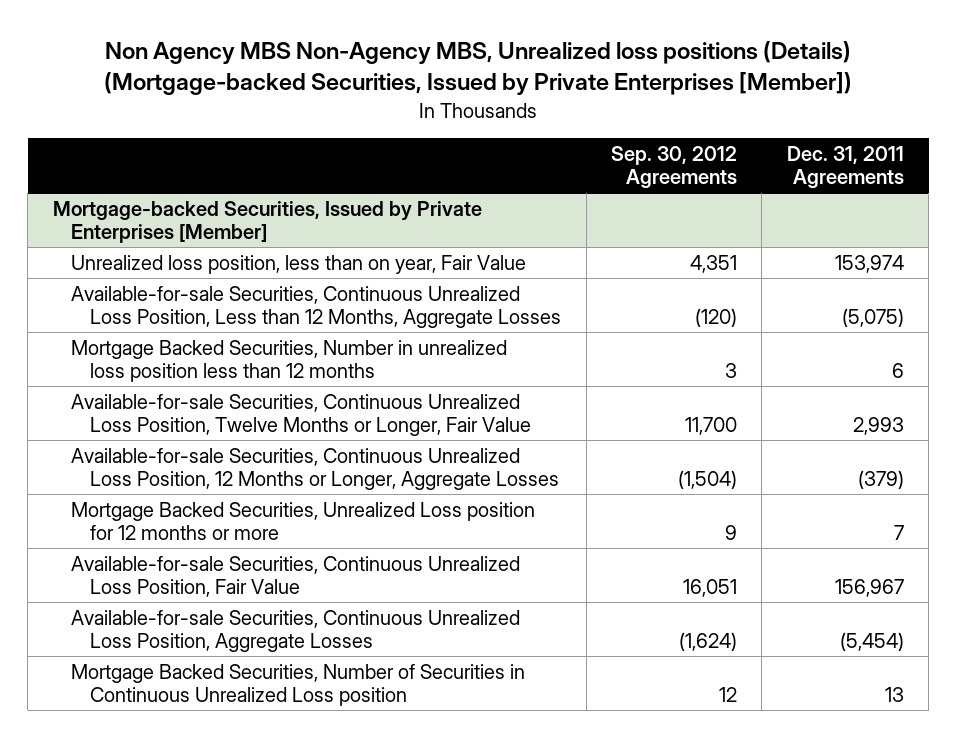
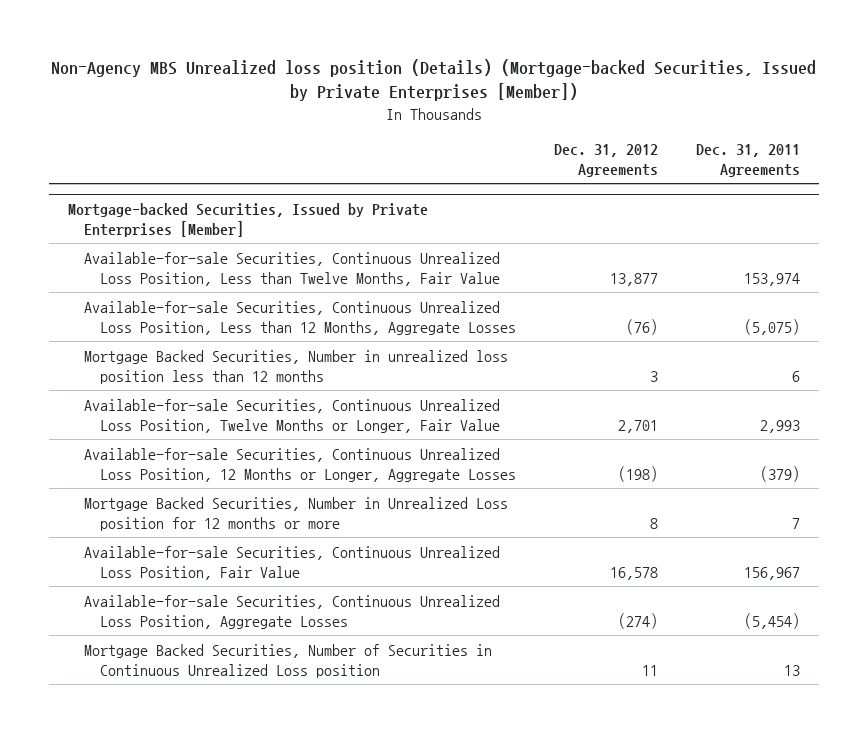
[104,41,853,96] Non Agency MBS Non-Agency MBS, Unrealized loss positions (Details) (Mortgage-backed Securities, Issued by Private Enterprises [Member]) -> [51,59,817,102] Non-Agency MBS Unrealized loss position (Details) (Mortgage-backed Securities, Issued by Private Enterprises [Member])
[611,145,738,189] Sep. 30, 2012 Agreements -> none
none -> [554,143,659,177] Dec. 31, 2012 Agreements
[71,254,527,274] Unrealized loss position, less than on year, Fair Value -> [83,251,501,286] Available-for-sale Securities, Continuous Unrealized Loss Position, Less than Twelve Months, Fair Value
[71,501,536,541] Mortgage Backed Securities, Unrealized Loss position for 12 months or more -> [83,496,508,531] Mortgage Backed Securities, Number in Unrealized Loss position for 12 months or more

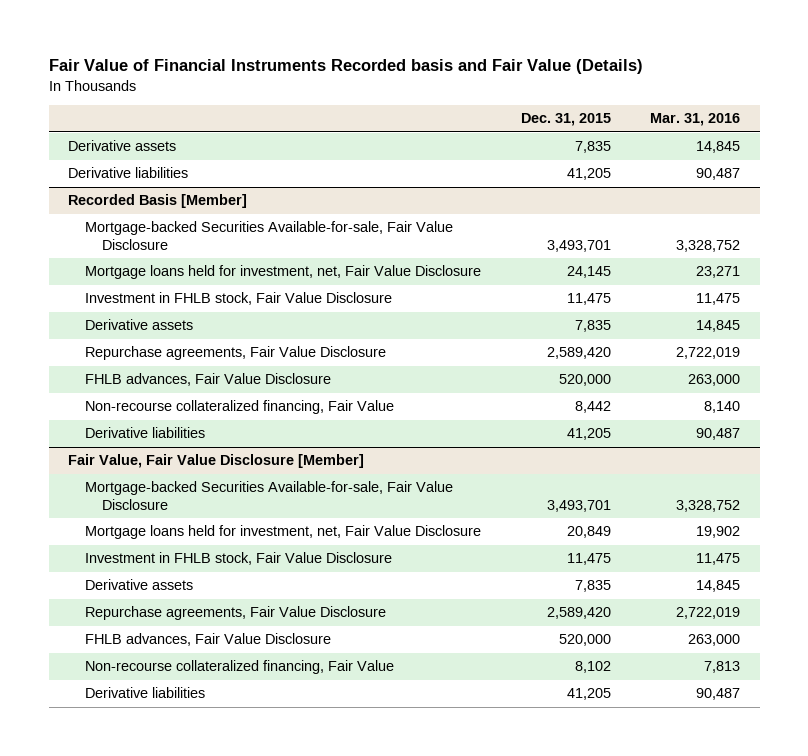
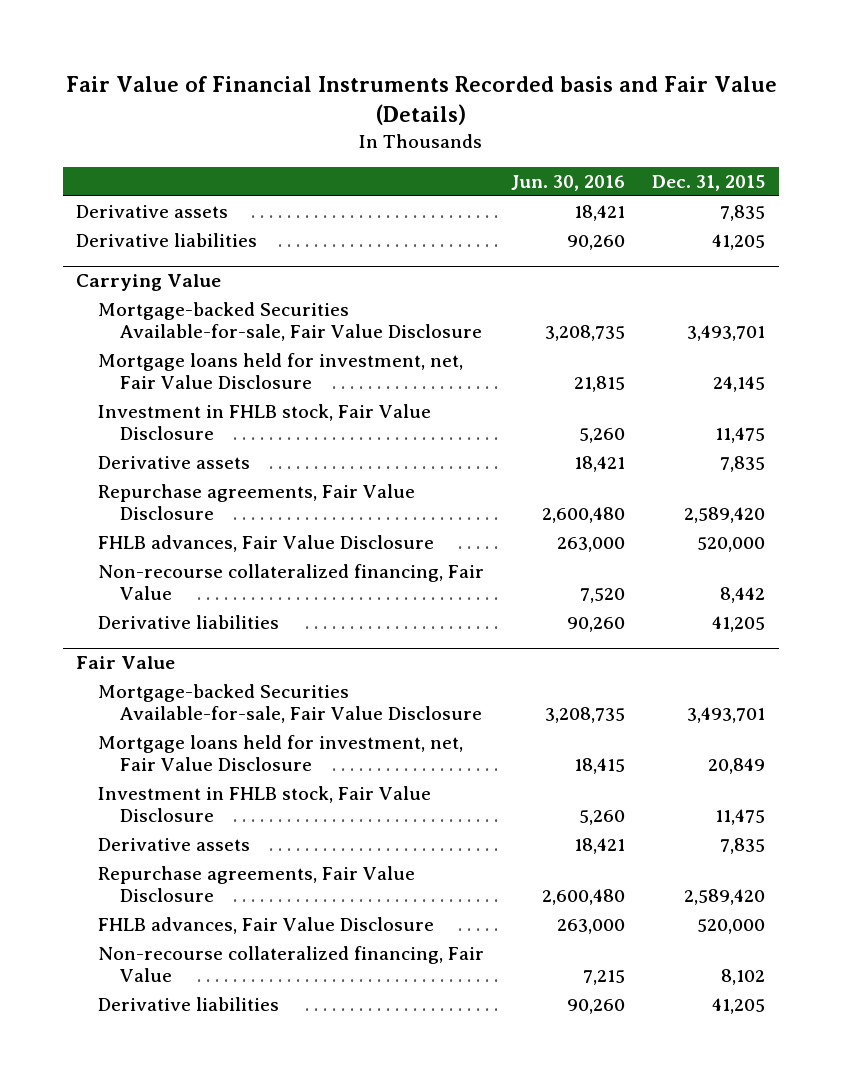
[649,113,740,127] Mar. 31, 2016 -> none
none -> [511,174,626,191] Jun. 30, 2016
[68,194,248,209] Recorded Basis [Member] -> [76,273,222,291] Carrying Value
[68,454,365,469] Fair Value, Fair Value Disclosure [Member] -> [76,655,176,669] Fair Value

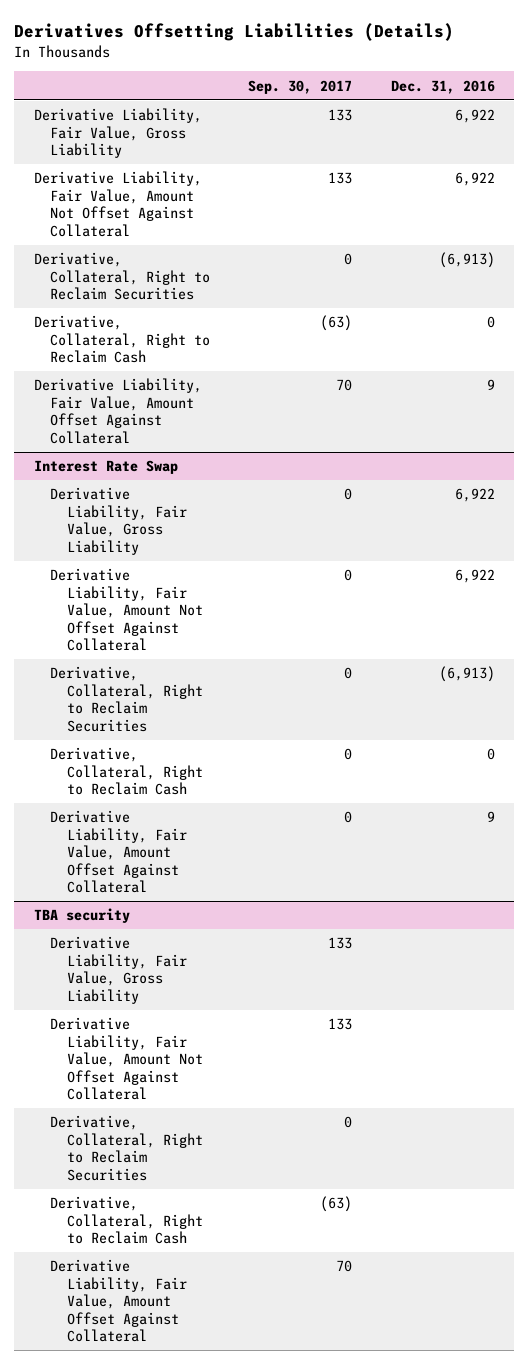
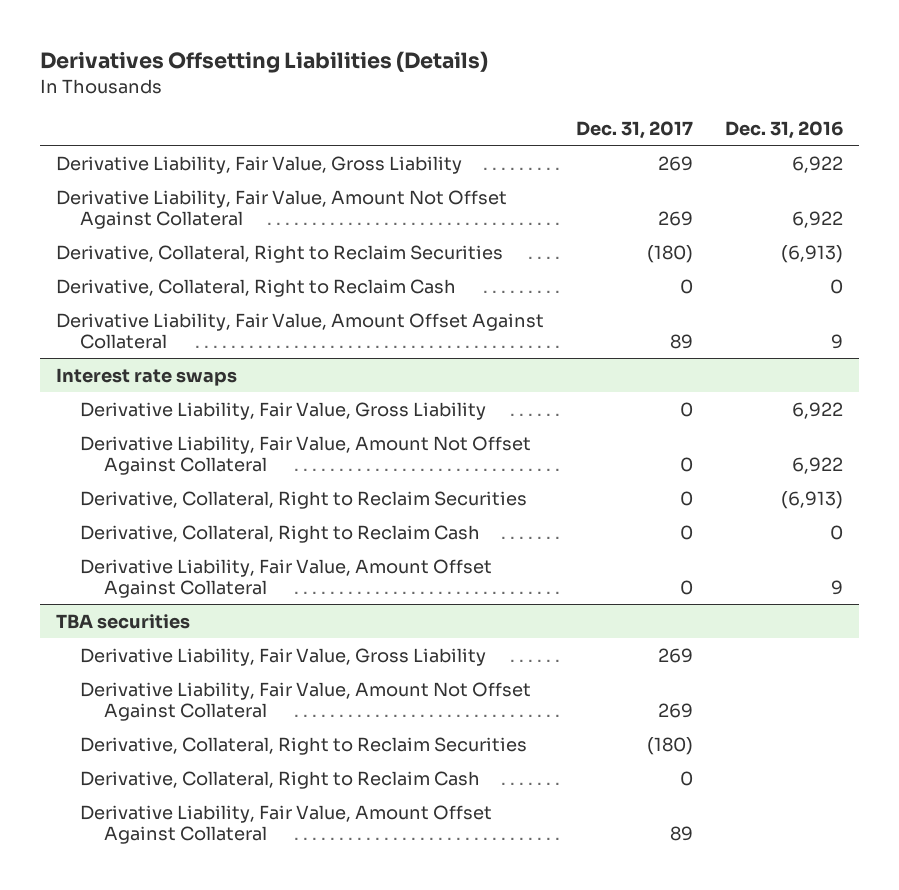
[248,79,353,94] Sep. 30, 2017 -> none
none -> [575,120,693,139] Dec. 31, 2017
[33,460,178,475] Interest Rate Swap -> [55,367,237,386] Interest rate swaps
[33,908,130,924] TBA security -> [55,613,190,629] TBA securities

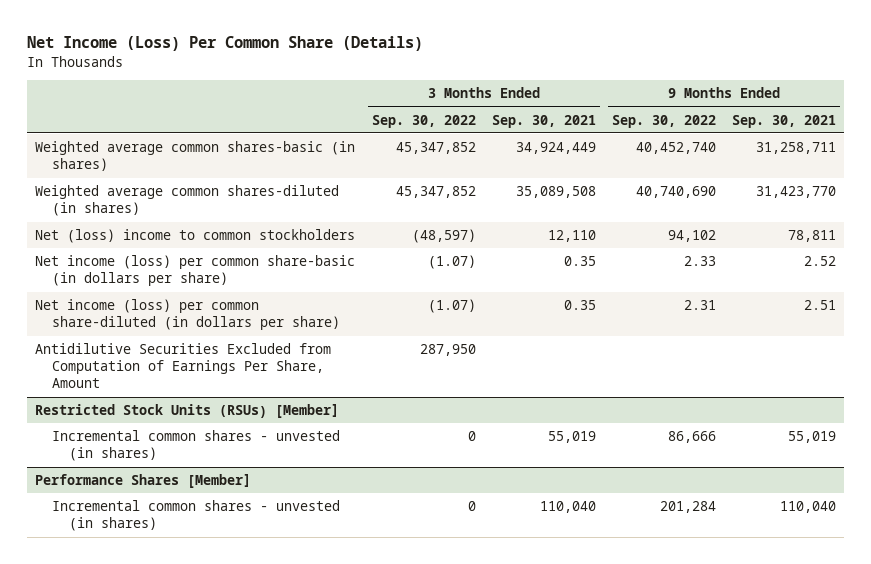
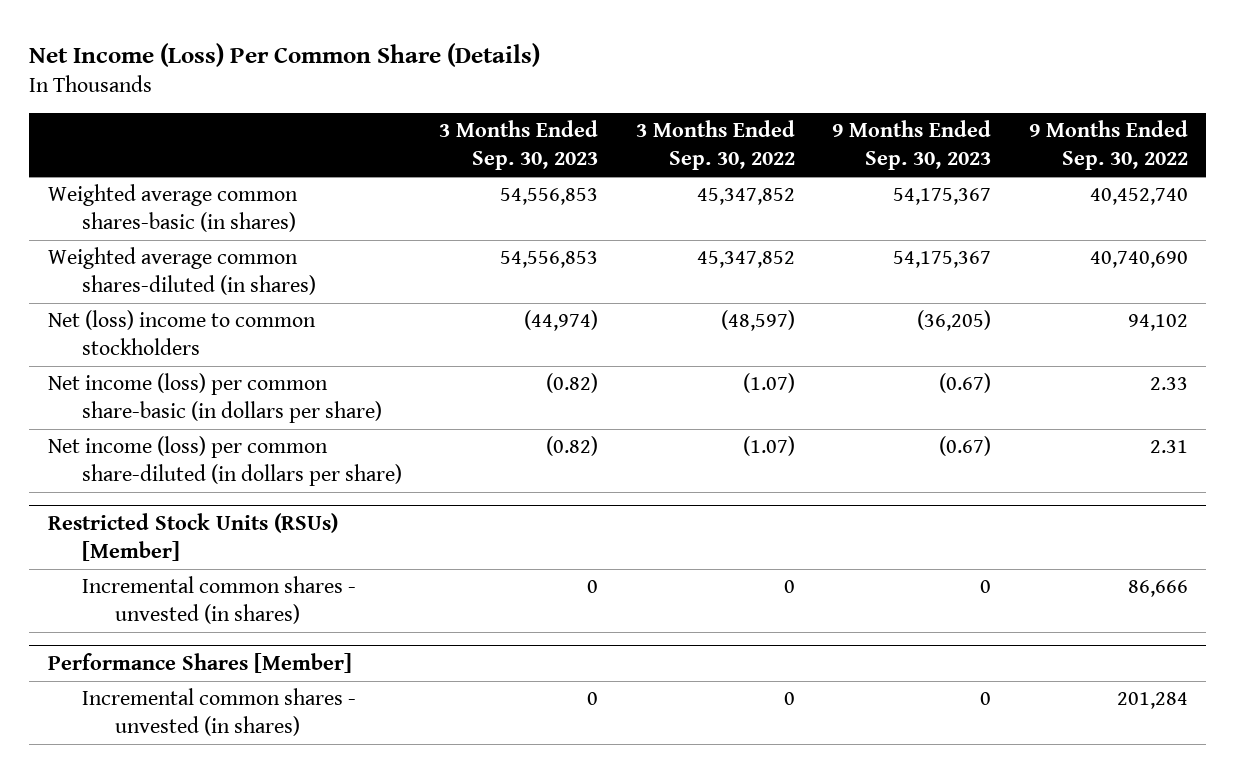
[491,114,596,128] Sep. 30, 2021 -> none
[731,114,836,128] Sep. 30, 2021 -> none
none -> [439,120,599,171] 3 Months Ended Sep. 30, 2023
none -> [832,120,992,171] 9 Months Ended Sep. 30, 2023
[35,343,332,389] Antidilutive Securities Excluded from Computation of Earnings Per Share, Amount -> none

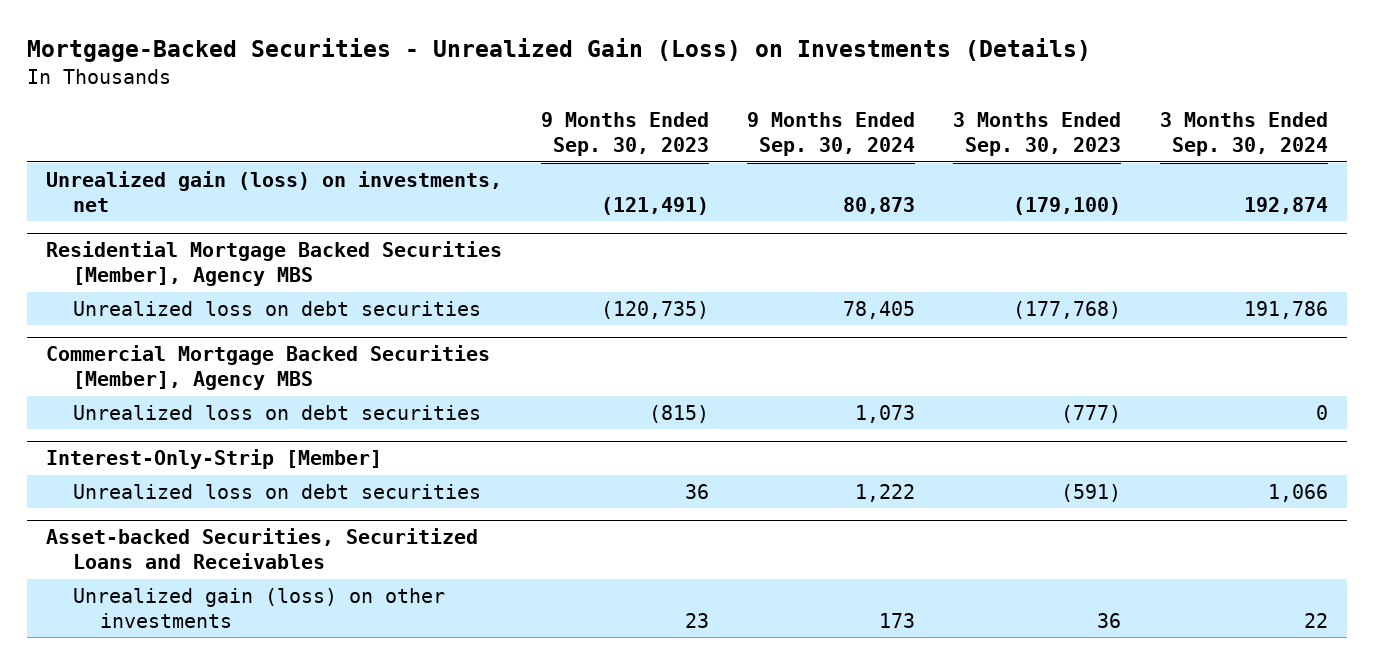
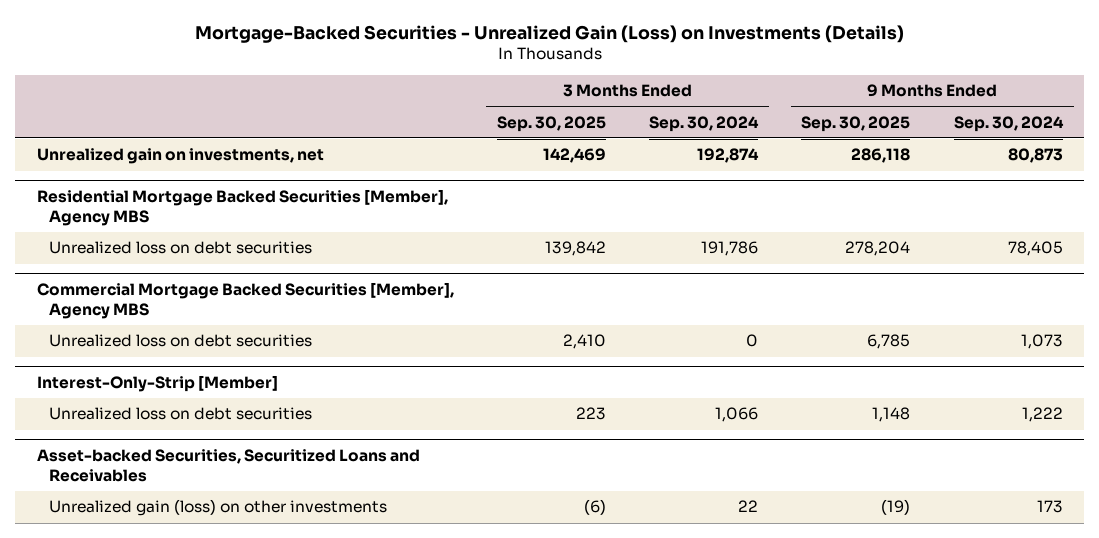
[540,111,709,157] 9 Months Ended Sep. 30, 2023 -> none
[953,111,1122,157] 3 Months Ended Sep. 30, 2023 -> none
none -> [496,115,606,132] Sep. 30, 2025
none -> [801,115,911,132] Sep. 30, 2025
[46,170,503,212] Unrealized gain (loss) on investments, net -> [36,148,324,165] Unrealized gain on investments, net

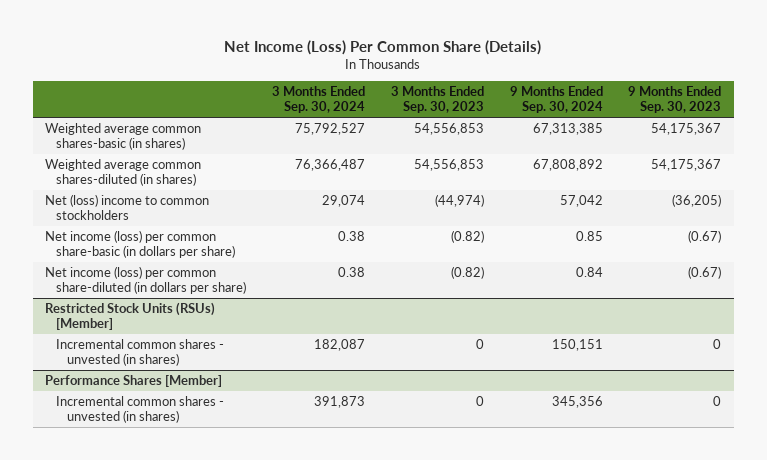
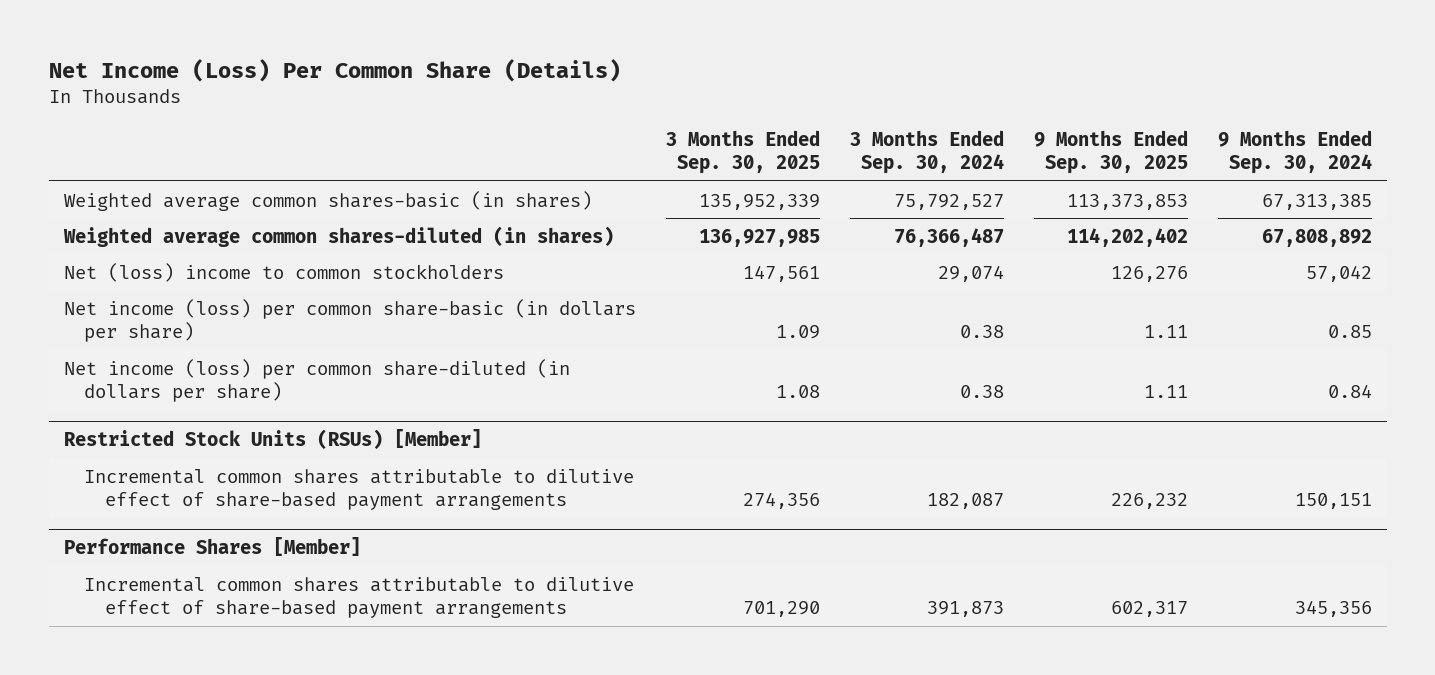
[390,86,484,114] 3 Months Ended Sep. 30, 2023 -> none
[628,86,722,114] 9 Months Ended Sep. 30, 2023 -> none
none -> [665,129,820,175] 3 Months Ended Sep. 30, 2025
none -> [1033,129,1188,175] 9 Months Ended Sep. 30, 2025
[56,339,225,366] Incremental common shares - unvested (in shares) -> [84,468,635,510] Incremental common shares attributable to dilutive effect of share-based payment arrangements
[56,396,225,423] Incremental common shares - unvested (in shares) -> [84,576,635,618] Incremental common shares attributable to dilutive effect of share-based payment arrangements

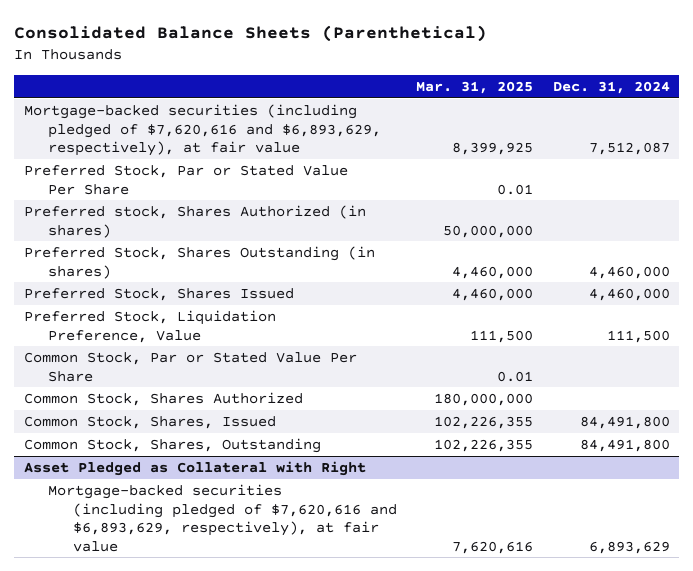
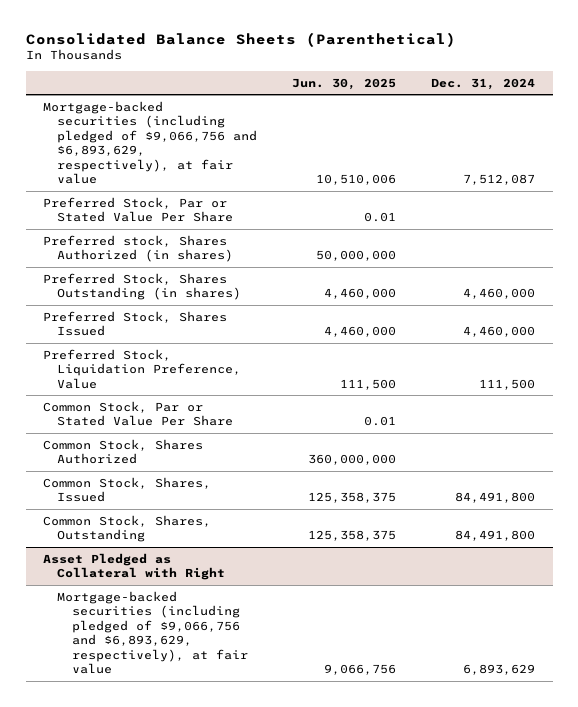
[416,81,534,95] Mar. 31, 2025 -> none
none -> [292,77,397,90] Jun. 30, 2025
[23,104,382,157] Mortgage-backed securities (including pledged of $7,620,616 and $6,893,629, respectively), at fair value -> [43,100,258,185] Mortgage-backed securities (including pledged of $9,066,756 and $6,893,629, respectively), at fair value
[48,484,397,552] Mortgage-backed securities (including pledged of $7,620,616 and $6,893,629, respectively), at fair value -> [57,590,248,675] Mortgage-backed securities (including pledged of $9,066,756 and $6,893,629, respectively), at fair value

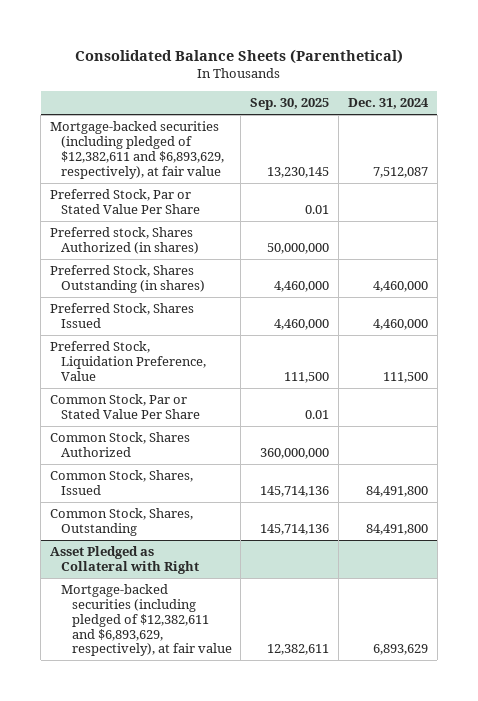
[292,77,397,90] Jun. 30, 2025 -> none
none -> [250,98,330,111] Sep. 30, 2025
[43,100,258,185] Mortgage-backed securities (including pledged of $9,066,756 and $6,893,629, respectively), at fair value -> [50,121,224,179] Mortgage-backed securities (including pledged of $12,382,611 and $6,893,629, respectively), at fair value
[57,590,248,675] Mortgage-backed securities (including pledged of $9,066,756 and $6,893,629, respectively), at fair value -> [60,584,232,657] Mortgage-backed securities (including pledged of $12,382,611 and $6,893,629, respectively), at fair value

